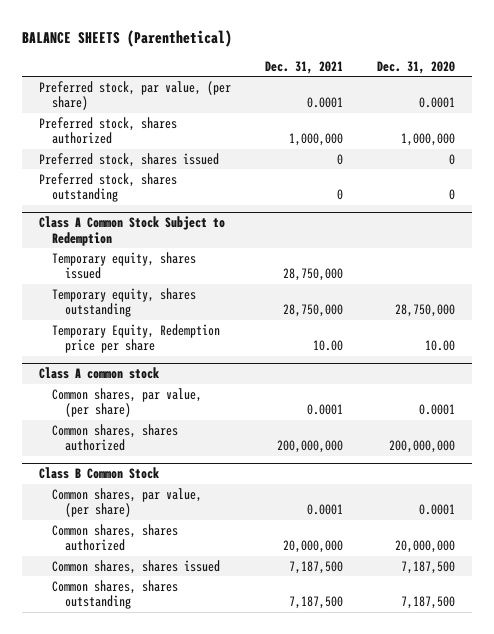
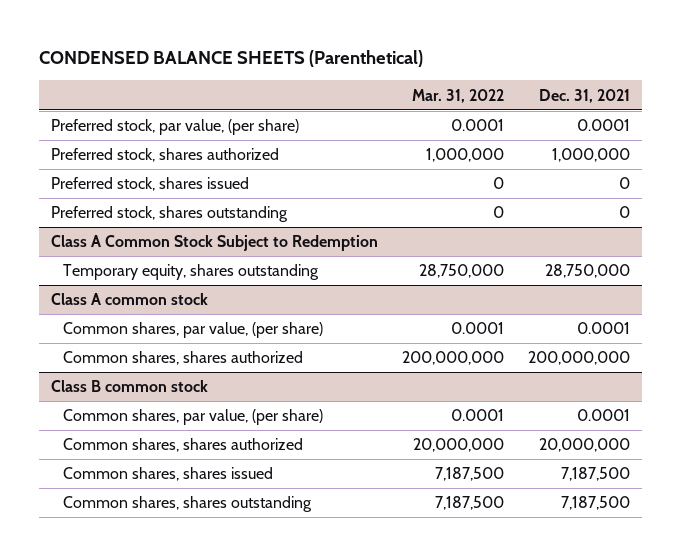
[22,29,233,47] BALANCE SHEETS (Parenthetical) -> [39,50,424,68] CONDENSED BALANCE SHEETS (Parenthetical)
[376,60,455,74] Dec. 31, 2020 -> none
none -> [411,88,504,103] Mar. 31, 2022
[52,251,197,280] Temporary equity, shares issued -> none
[52,323,221,354] Temporary Equity, Redemption price per share -> none
[39,467,160,480] Class B Common Stock -> [51,380,209,393] Class B common stock

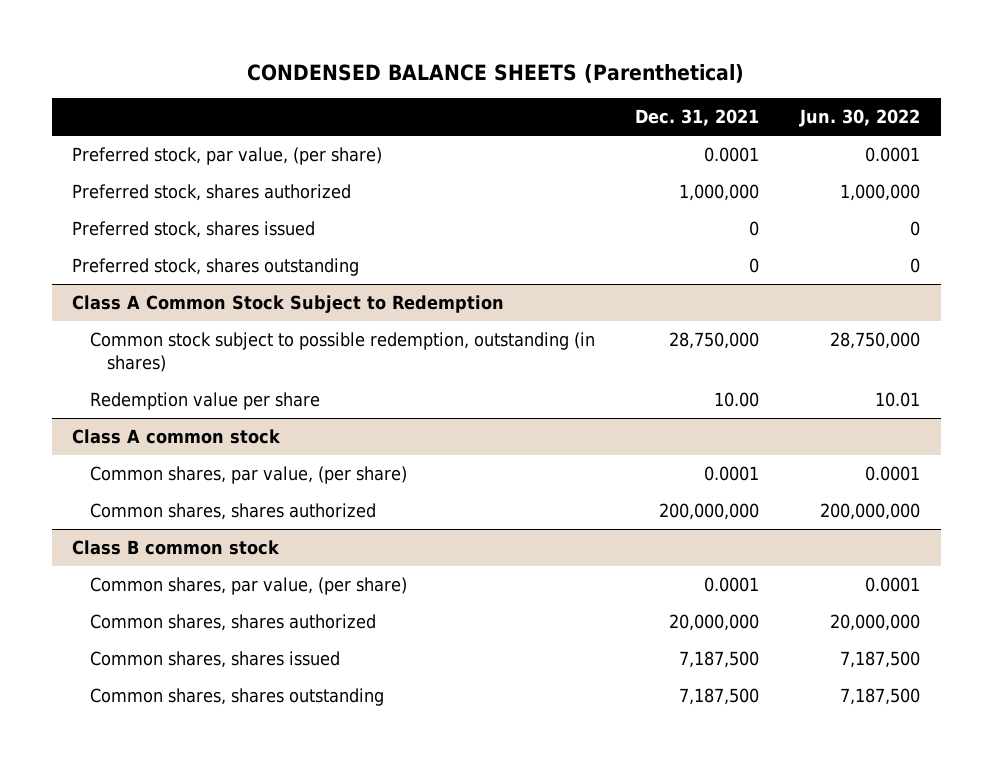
[411,88,504,103] Mar. 31, 2022 -> none
none -> [799,109,921,128] Jun. 30, 2022
[63,264,320,281] Temporary equity, shares outstanding -> [89,332,595,372] Common stock subject to possible redemption, outstanding (in shares)
none -> [89,392,320,411] Redemption value per share

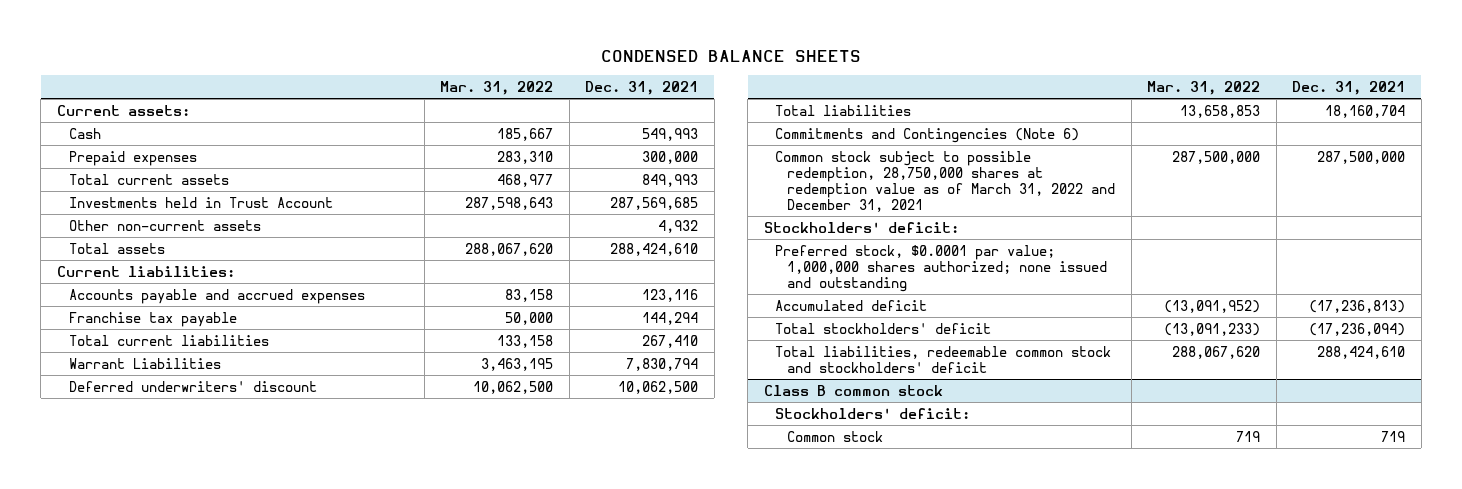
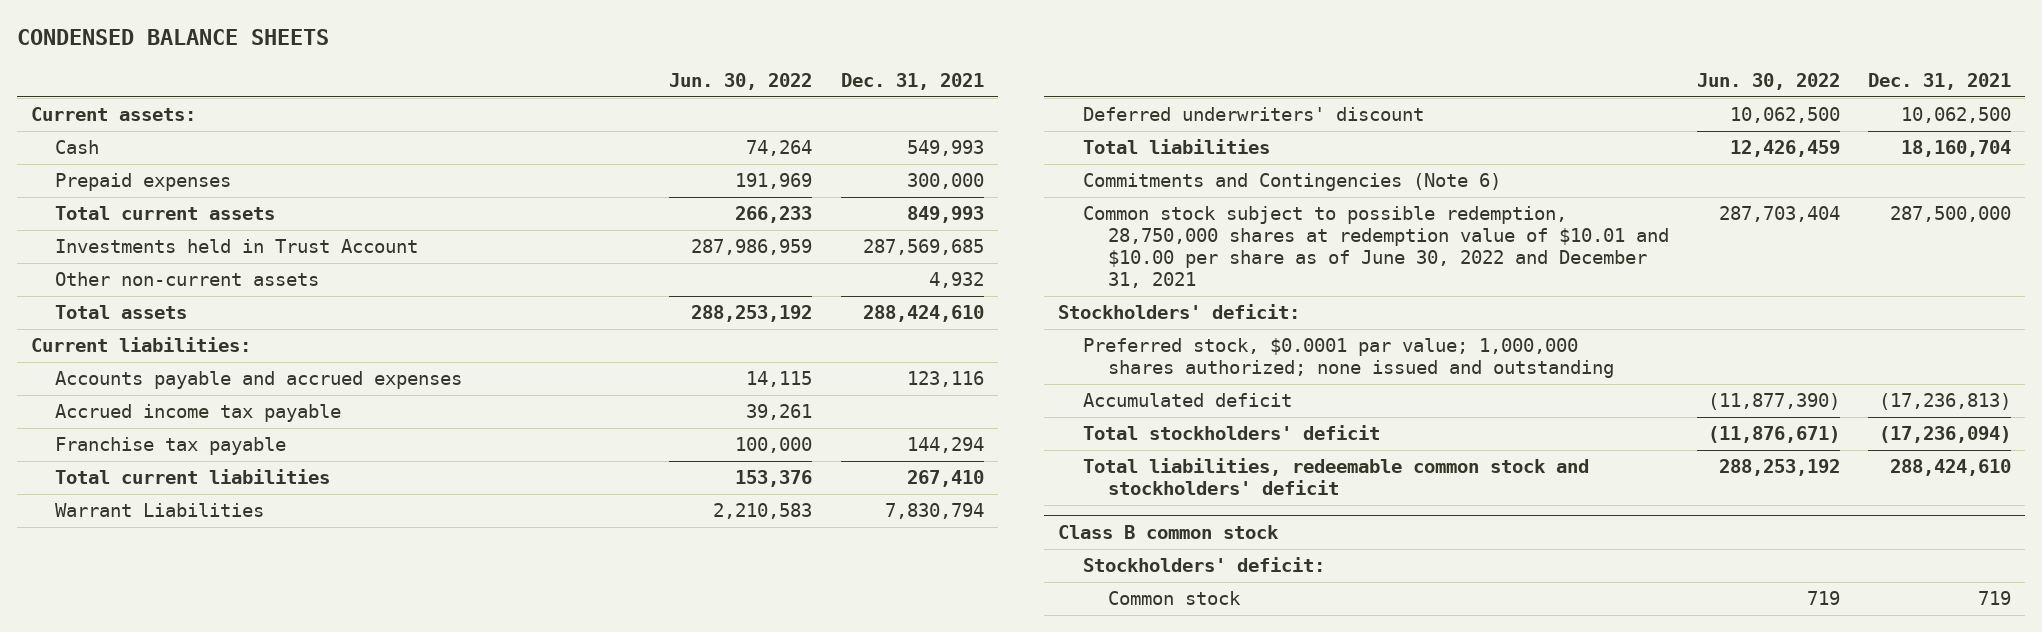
[440,80,554,95] Mar. 31, 2022 -> none
none -> [669,73,813,91] Jun. 30, 2022
none -> [55,404,342,423] Accrued income tax payable
[775,150,1116,212] Common stock subject to possible redemption, 28,750,000 shares at redemption value as of March 31, 2022 and December 31, 2021 -> [1083,206,1669,288] Common stock subject to possible redemption, 28,750,000 shares at redemption value of $10.01 and $10.00 per share as of June 30, 2022 and December 31, 2021

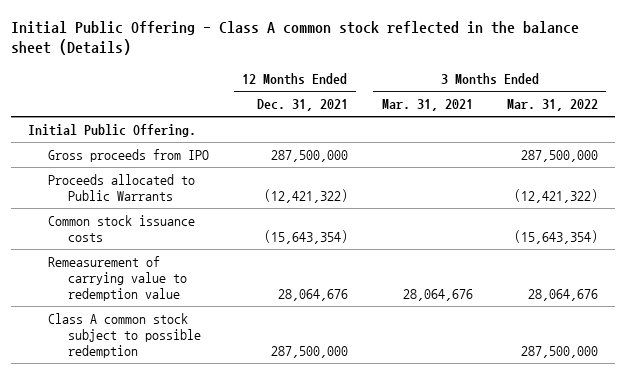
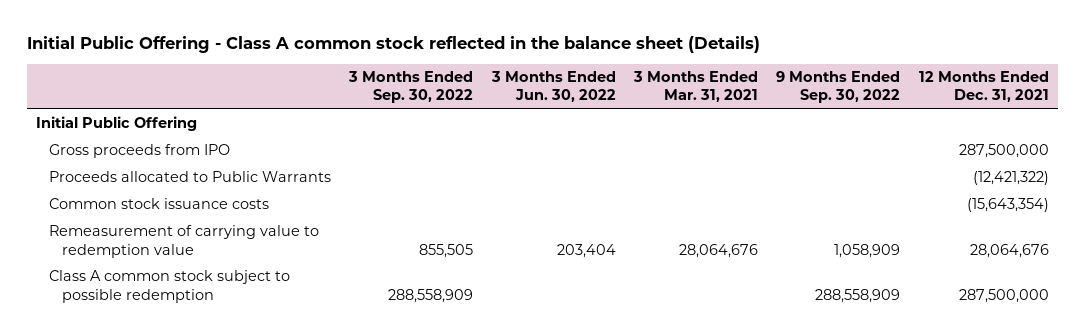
[506,98,598,111] Mar. 31, 2022 -> none
none -> [348,71,474,104] 3 Months Ended Sep. 30, 2022
none -> [490,71,616,103] 3 Months Ended Jun. 30, 2022
none -> [776,71,901,104] 9 Months Ended Sep. 30, 2022
[27,123,196,137] Initial Public Offering. -> [35,116,197,132] Initial Public Offering

